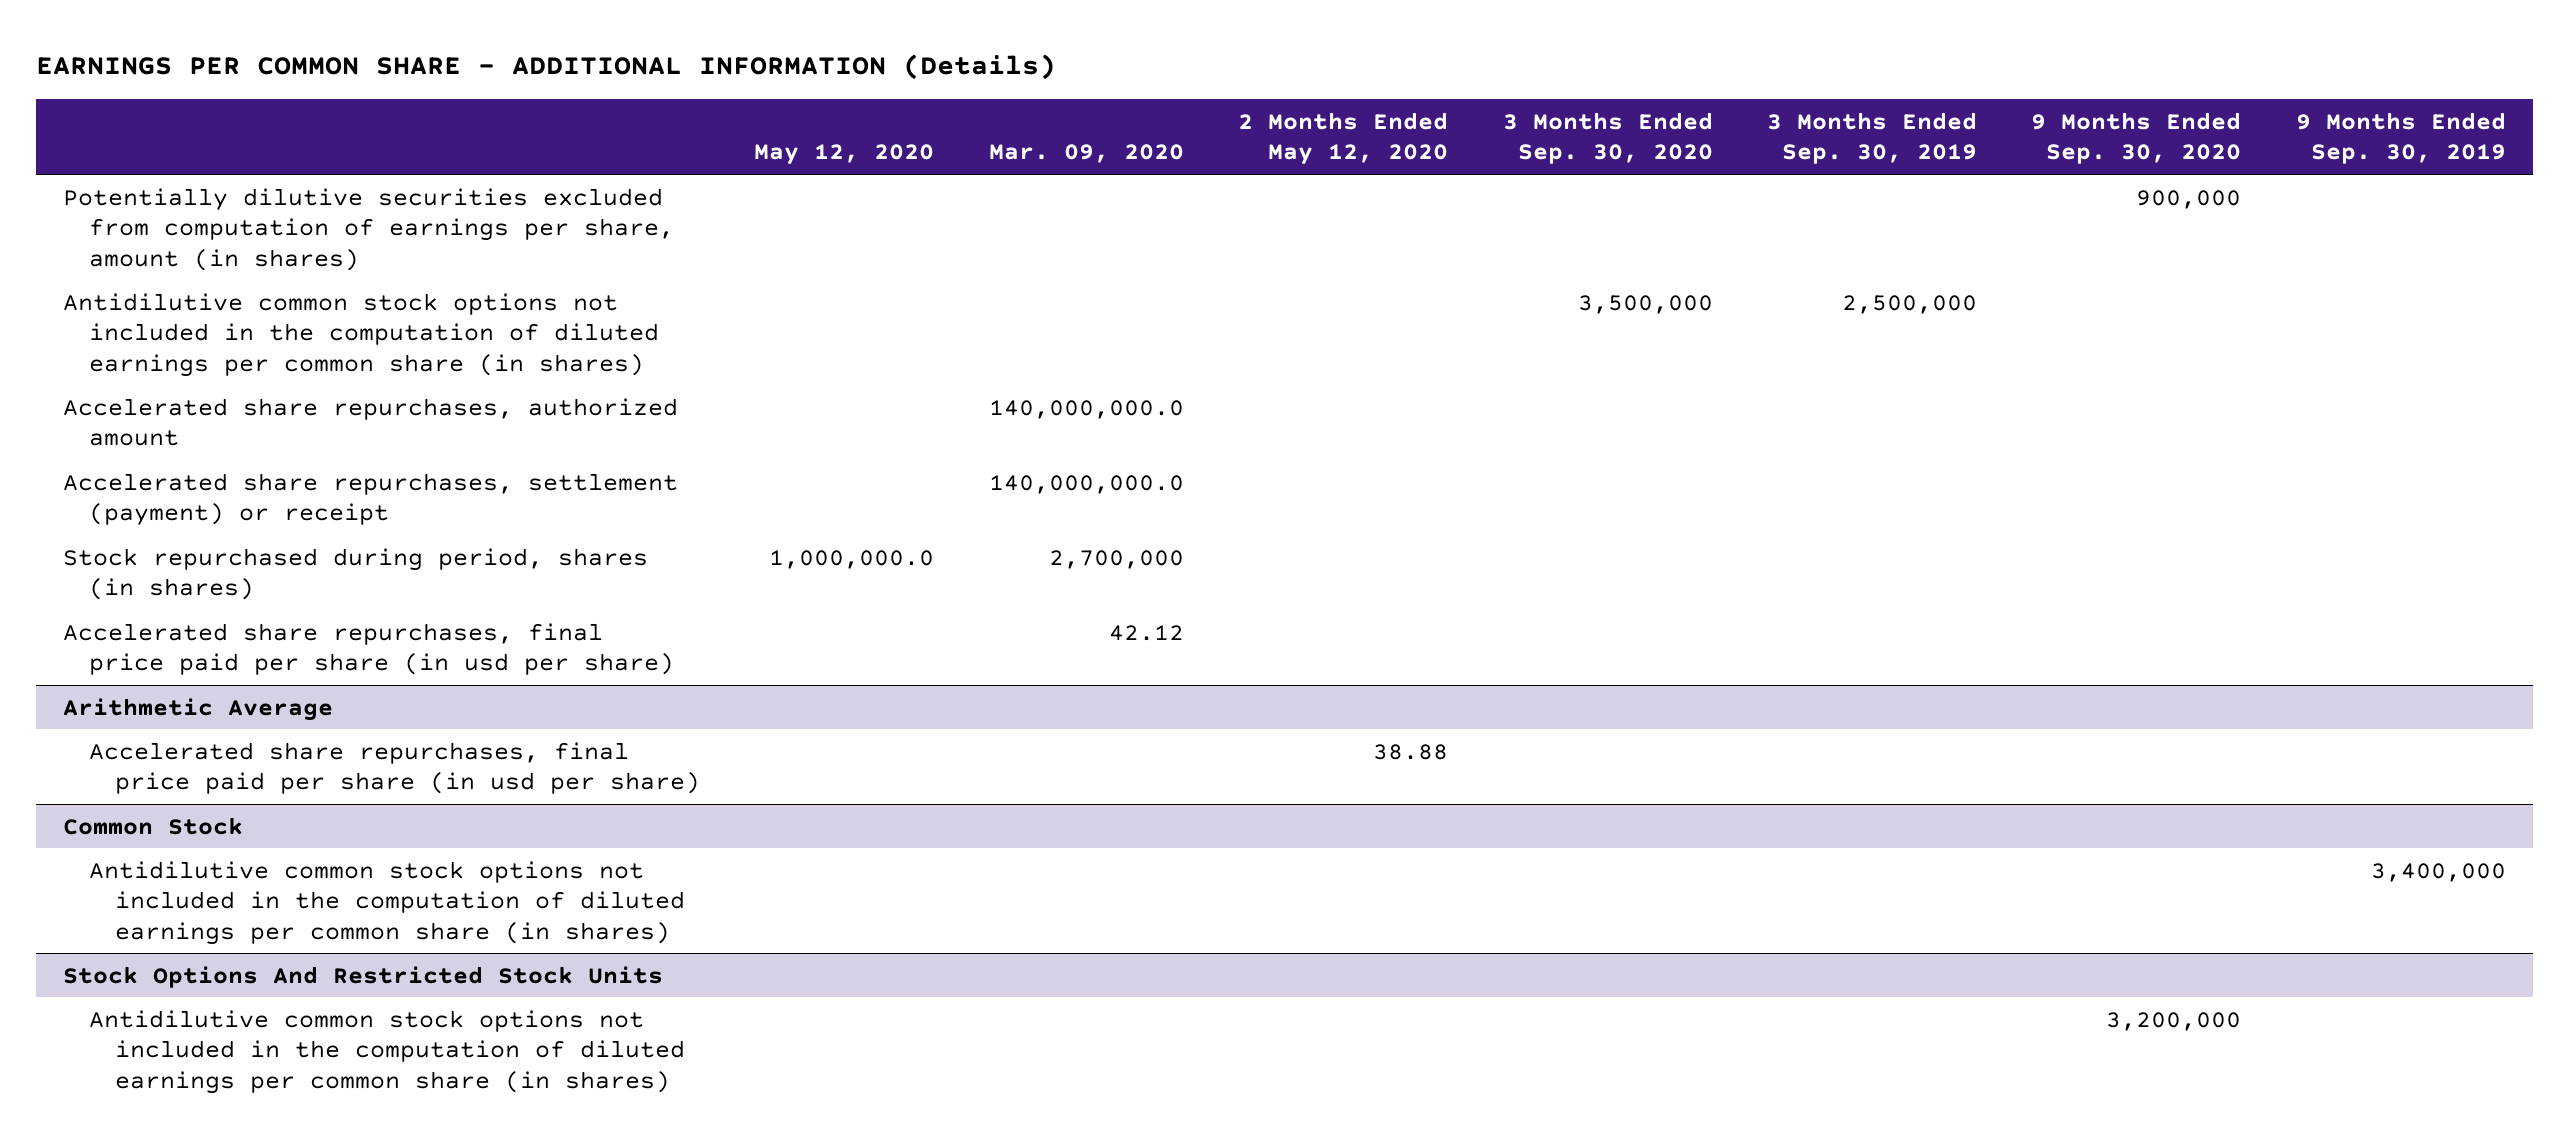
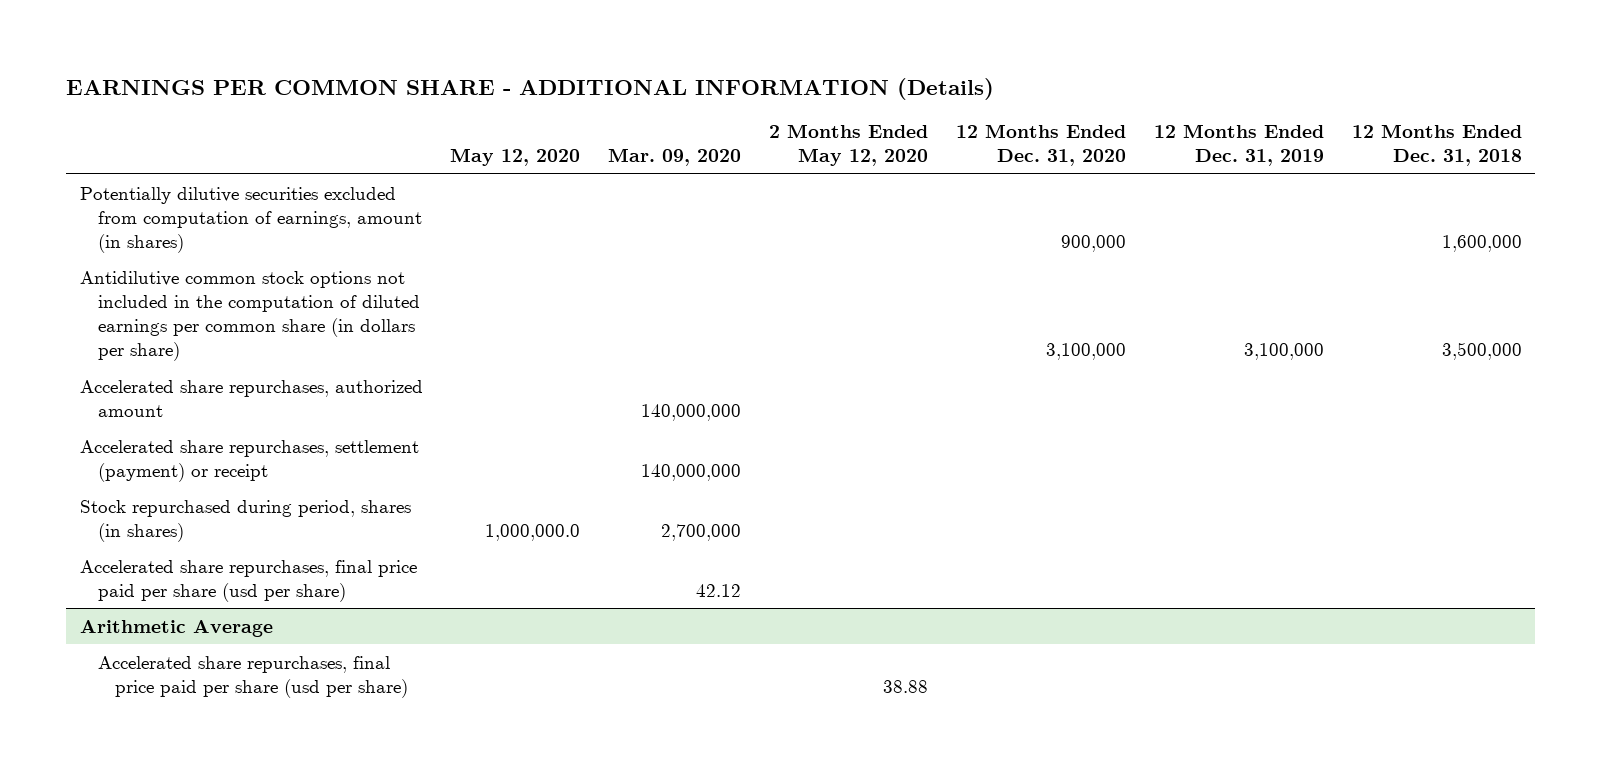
[1502,111,1713,165] 3 Months Ended Sep. 30, 2020 -> none
[1766,111,1977,165] 3 Months Ended Sep. 30, 2019 -> none
[2031,111,2242,165] 9 Months Ended Sep. 30, 2020 -> none
[2295,111,2506,165] 9 Months Ended Sep. 30, 2019 -> none
none -> [955,124,1126,167] 12 Months Ended Dec. 31, 2020
none -> [1153,124,1324,167] 12 Months Ended Dec. 31, 2019
none -> [1351,124,1522,167] 12 Months Ended Dec. 31, 2018
[62,187,674,271] Potentially dilutive securities excluded from computation of earnings per share, amount (in shares) -> [79,186,422,253] Potentially dilutive securities excluded from computation of earnings, amount (in shares)
[62,292,659,377] Antidilutive common stock options not included in the computation of diluted earnings per common share (in shares) -> [79,270,420,361] Antidilutive common stock options not included in the computation of diluted earnings per common share (in dollars per share)
[988,399,1184,419] 140,000,000.0 -> [641,403,742,421] 140,000,000
[988,474,1184,494] 140,000,000.0 -> [641,463,742,481] 140,000,000
[62,622,674,676] Accelerated share repurchases, final price paid per share (in usd per share) -> [79,559,417,602] Accelerated share repurchases, final price paid per share (usd per share)
[62,816,243,835] Common Stock -> none
[88,860,686,945] Antidilutive common stock options not included in the computation of diluted earnings per common share (in shares) -> none
[62,965,663,988] Stock Options And Restricted Stock Units -> none
[88,1009,686,1094] Antidilutive common stock options not included in the computation of diluted earnings per common share (in shares) -> none
[88,741,701,795] Accelerated share repurchases, final price paid per share (in usd per share) -> [97,655,409,698] Accelerated share repurchases, final price paid per share (usd per share)

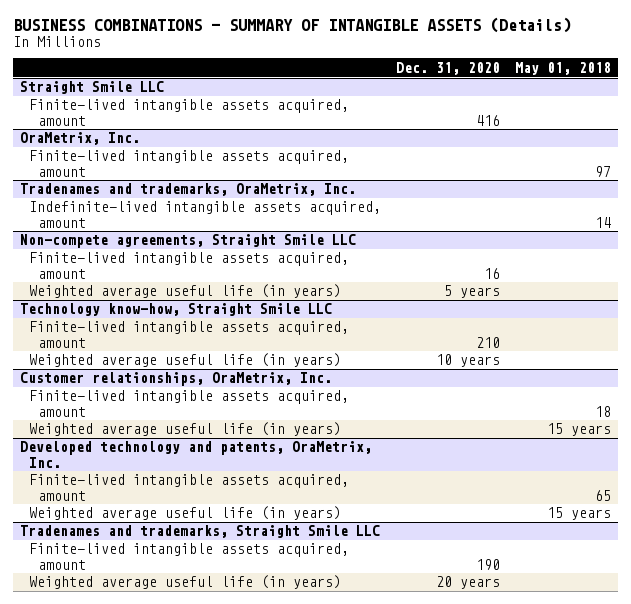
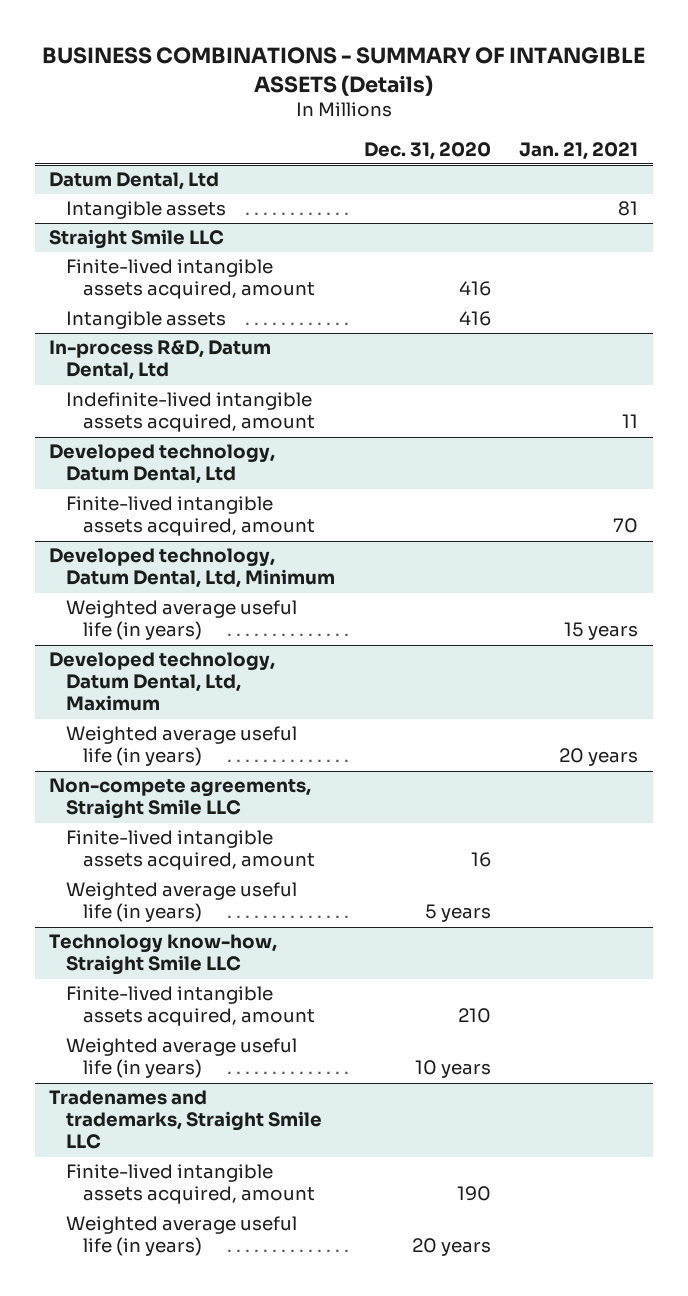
[515,61,612,75] May 01, 2018 -> none
none -> [519,141,639,160] Jan. 21, 2021
none -> [49,172,220,191] Datum Dental, Ltd
none -> [66,201,227,220] Intangible assets
[20,132,141,146] OraMetrix, Inc. -> none
[29,150,350,177] Finite-lived intangible assets acquired, amount -> none
[20,183,357,197] Tradenames and trademarks, OraMetrix, Inc. -> none
[29,201,382,228] Indefinite-lived intangible assets acquired, amount -> none
none -> [66,311,227,330] Intangible assets
none -> [49,340,272,381] In-process R&D, Datum Dental, Ltd
none -> [66,392,316,433] Indefinite-lived intangible assets acquired, amount
none -> [49,444,276,485] Developed technology, Datum Dental, Ltd
none -> [66,496,316,537] Finite-lived intangible assets acquired, amount
none -> [49,548,336,589] Developed technology, Datum Dental, Ltd, Minimum
none -> [66,600,298,641] Weighted average useful life (in years)
none -> [49,652,276,712] Developed technology, Datum Dental, Ltd, Maximum
none -> [66,726,298,767] Weighted average useful life (in years)
[20,372,333,387] Customer relationships, OraMetrix, Inc. -> none
[29,390,350,417] Finite-lived intangible assets acquired, amount -> none
[29,422,342,437] Weighted average useful life (in years) -> none
[20,441,373,468] Developed technology and patents, OraMetrix, Inc. -> none
[29,474,350,501] Finite-lived intangible assets acquired, amount -> none
[29,506,342,521] Weighted average useful life (in years) -> none

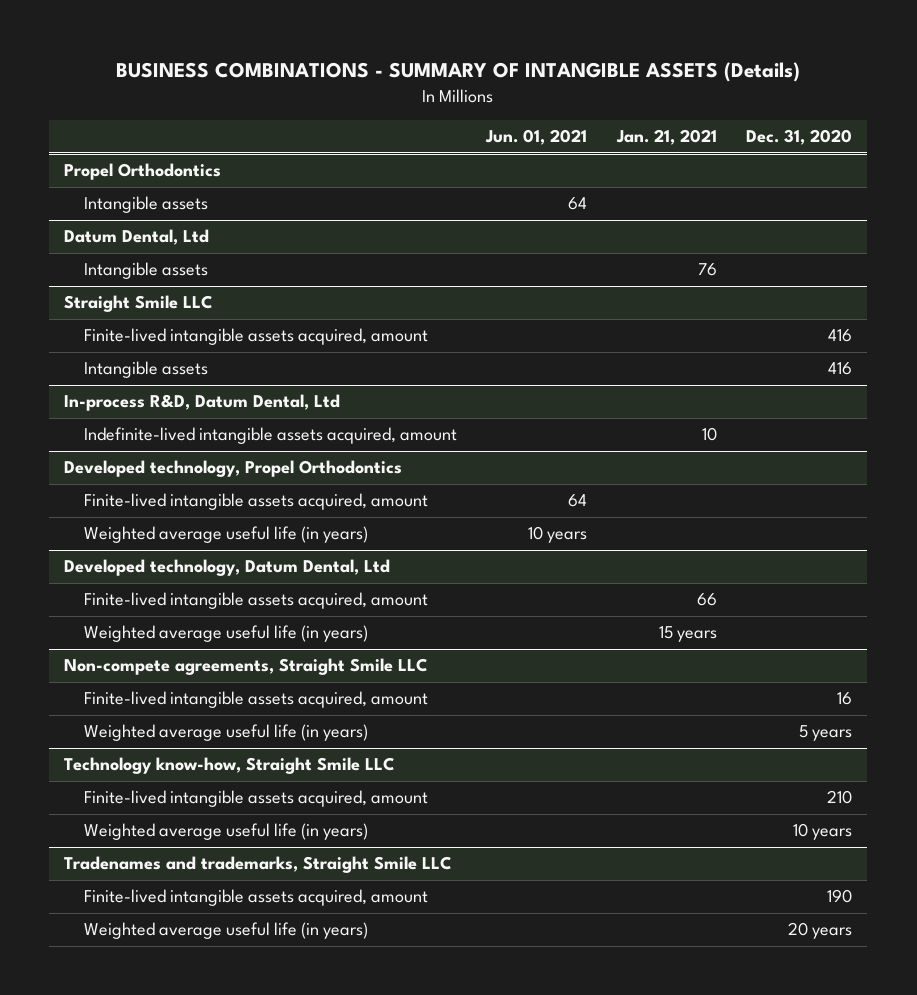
none -> [485,129,588,146] Jun. 01, 2021
none -> [64,163,222,181] Propel Orthodontics
none -> [83,196,208,214] Intangible assets
[618,201,639,217] 81 -> [697,263,717,277] 76
[622,414,639,429] 11 -> [701,427,717,442] 10
none -> [64,460,403,478] Developed technology, Propel Orthodontics
none -> [83,493,428,511] Finite-lived intangible assets acquired, amount
none -> [83,526,368,544] Weighted average useful life (in years)
[49,548,336,589] Developed technology, Datum Dental, Ltd, Minimum -> none
[66,600,298,641] Weighted average useful life (in years) -> none
[49,652,276,712] Developed technology, Datum Dental, Ltd, Maximum -> none
[66,726,298,767] Weighted average useful life (in years) -> none
[613,518,639,534] 70 -> [696,593,717,607] 66
none -> [83,625,368,643] Weighted average useful life (in years)

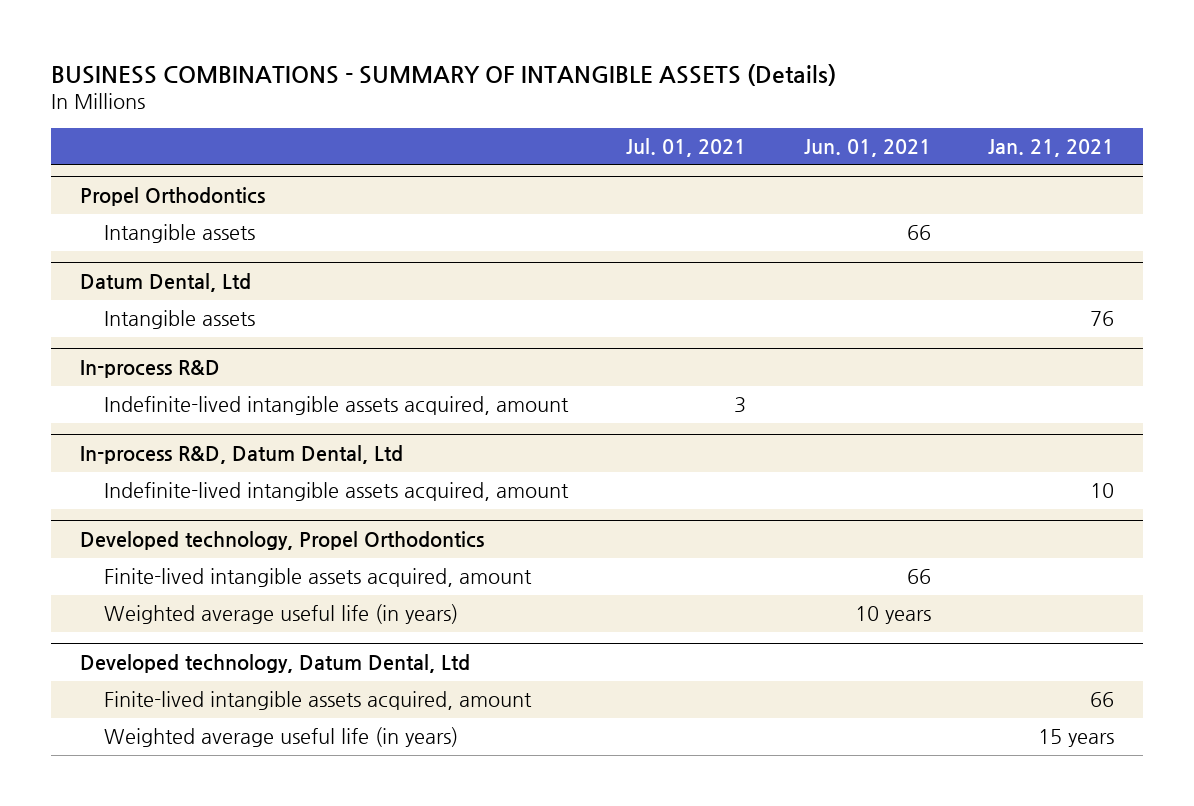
[746,129,853,146] Dec. 31, 2020 -> none
none -> [626,138,747,158] Jul. 01, 2021
[568,197,588,211] 64 -> [906,225,931,241] 66
[64,295,214,313] Straight Smile LLC -> none
[83,328,428,346] Finite-lived intangible assets acquired, amount -> none
[83,361,208,379] Intangible assets -> none
none -> [79,360,220,379] In-process R&D
none -> [104,396,570,416] Indefinite-lived intangible assets acquired, amount
[568,494,588,508] 64 -> [906,569,931,585] 66
[64,658,429,676] Non-compete agreements, Straight Smile LLC -> none
[83,691,428,709] Finite-lived intangible assets acquired, amount -> none
[83,724,368,742] Weighted average useful life (in years) -> none
[64,757,396,775] Technology know-how, Straight Smile LLC -> none
[83,790,428,808] Finite-lived intangible assets acquired, amount -> none
[83,823,368,841] Weighted average useful life (in years) -> none
[64,856,453,874] Tradenames and trademarks, Straight Smile LLC -> none
[83,889,428,907] Finite-lived intangible assets acquired, amount -> none
[83,922,368,940] Weighted average useful life (in years) -> none

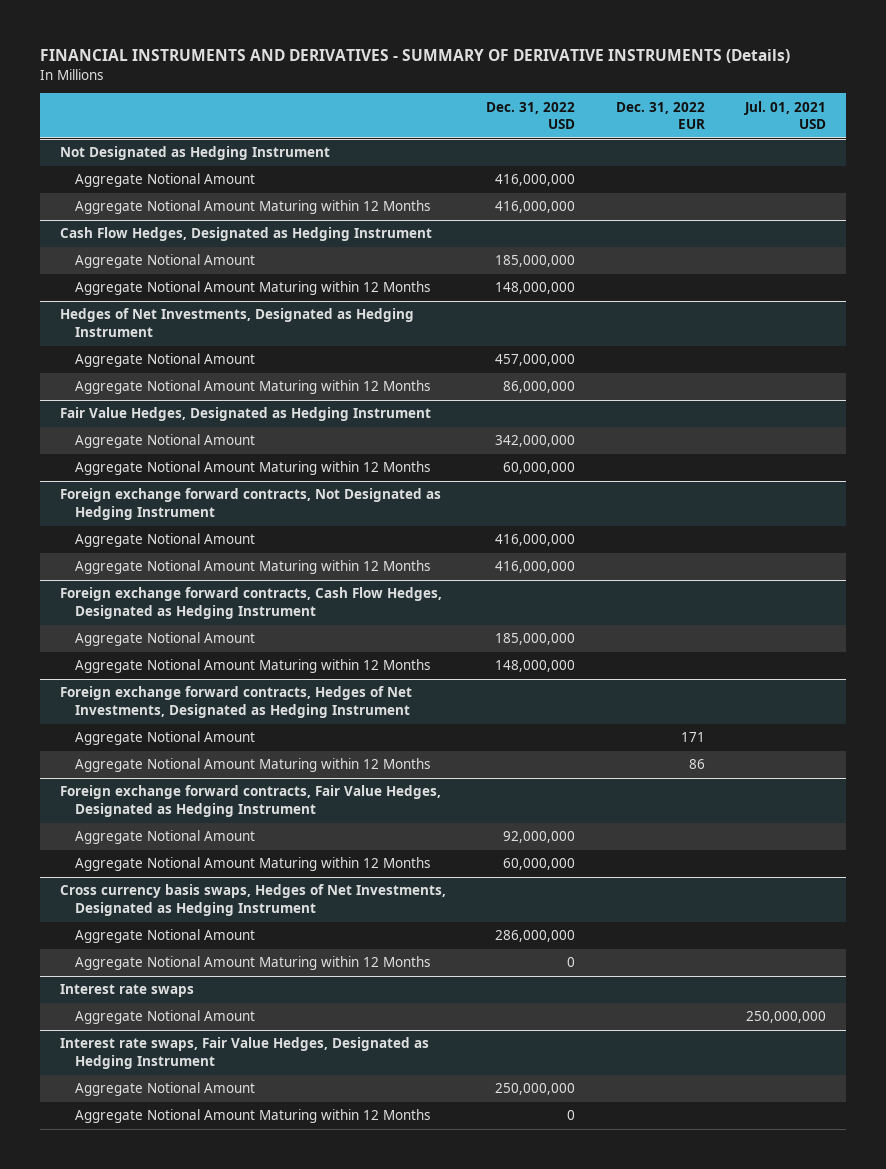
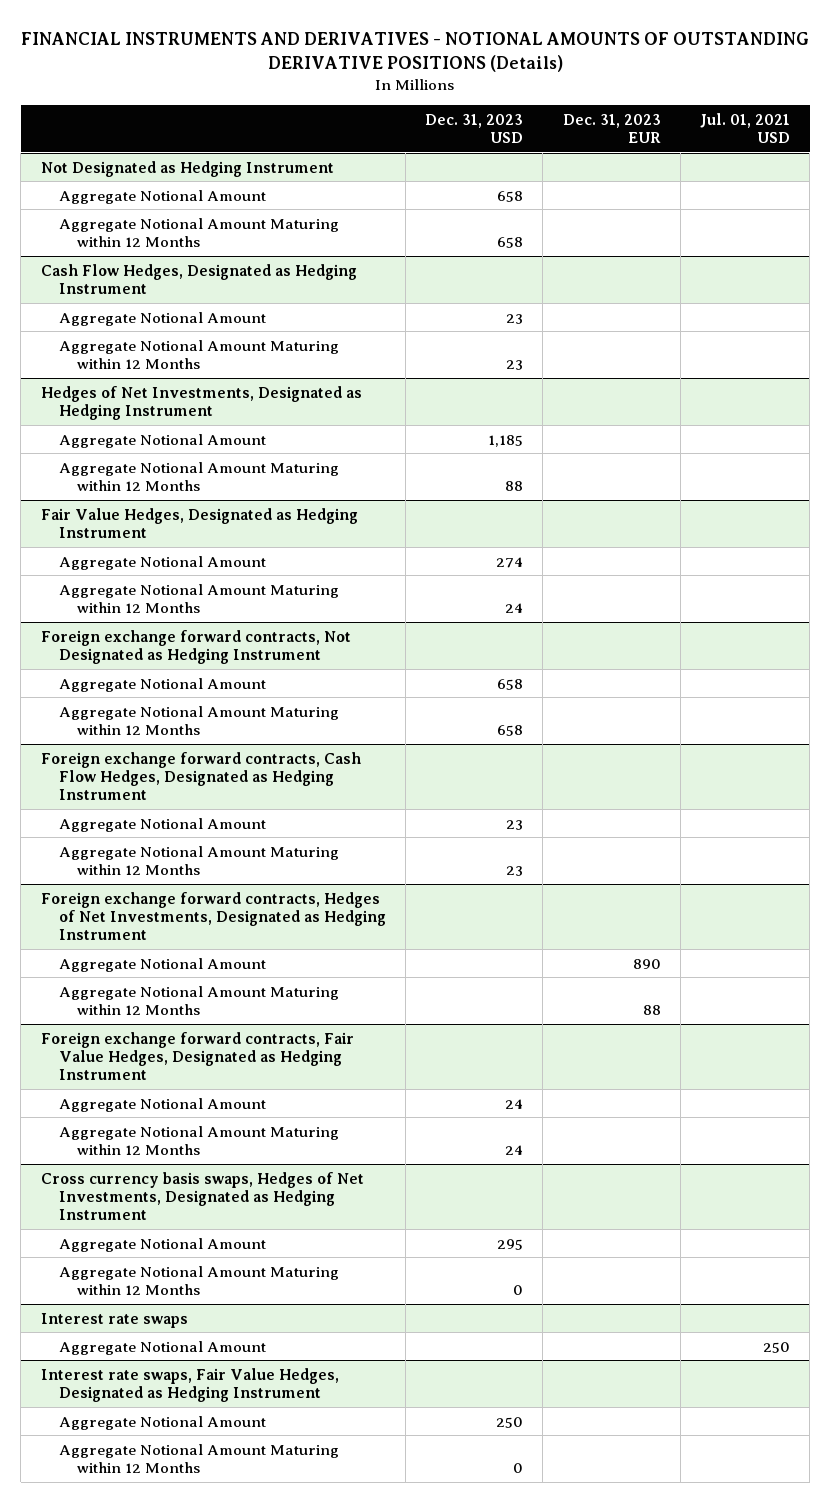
[39,49,790,64] FINANCIAL INSTRUMENTS AND DERIVATIVES - SUMMARY OF DERIVATIVE INSTRUMENTS (Details) -> [21,31,810,72] FINANCIAL INSTRUMENTS AND DERIVATIVES - NOTIONAL AMOUNTS OF OUTSTANDING DERIVATIVE POSITIONS (Details)
[486,101,576,130] Dec. 31, 2022 USD -> none
[615,101,705,130] Dec. 31, 2022 EUR -> none
none -> [425,113,524,143] Dec. 31, 2023 USD
none -> [562,113,661,143] Dec. 31, 2023 EUR
[745,1011,826,1024] 250,000,000 -> [762,1341,790,1353] 250

